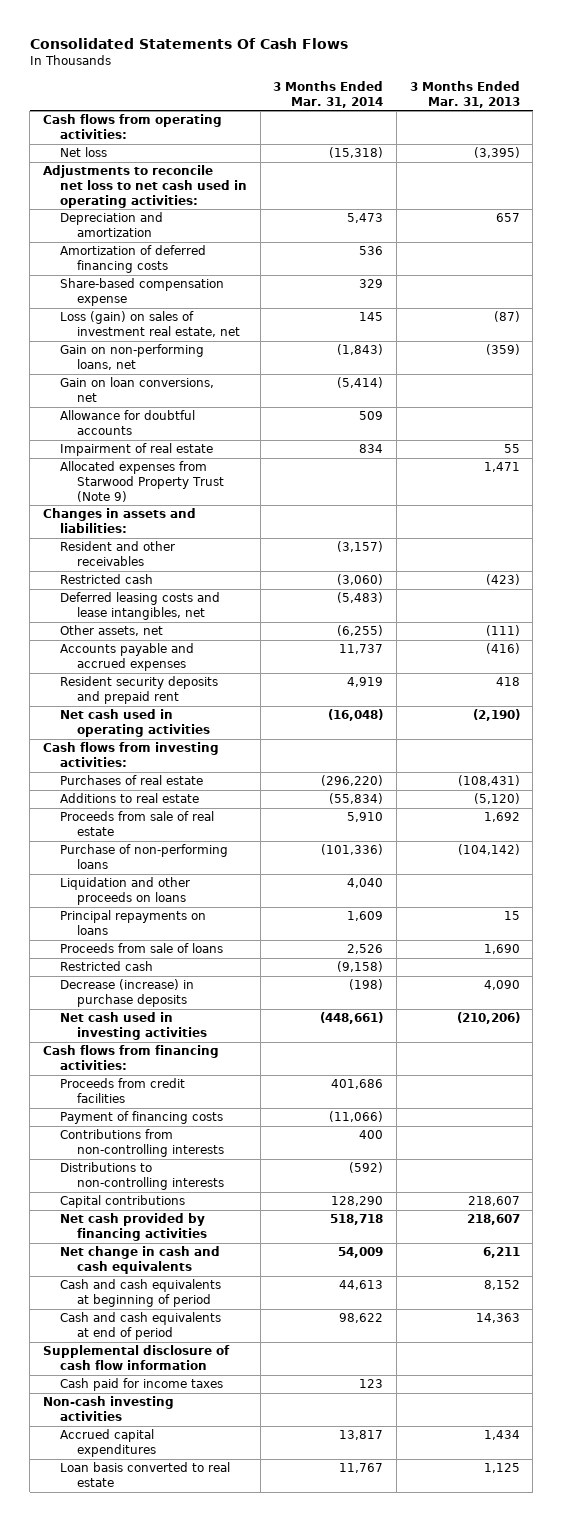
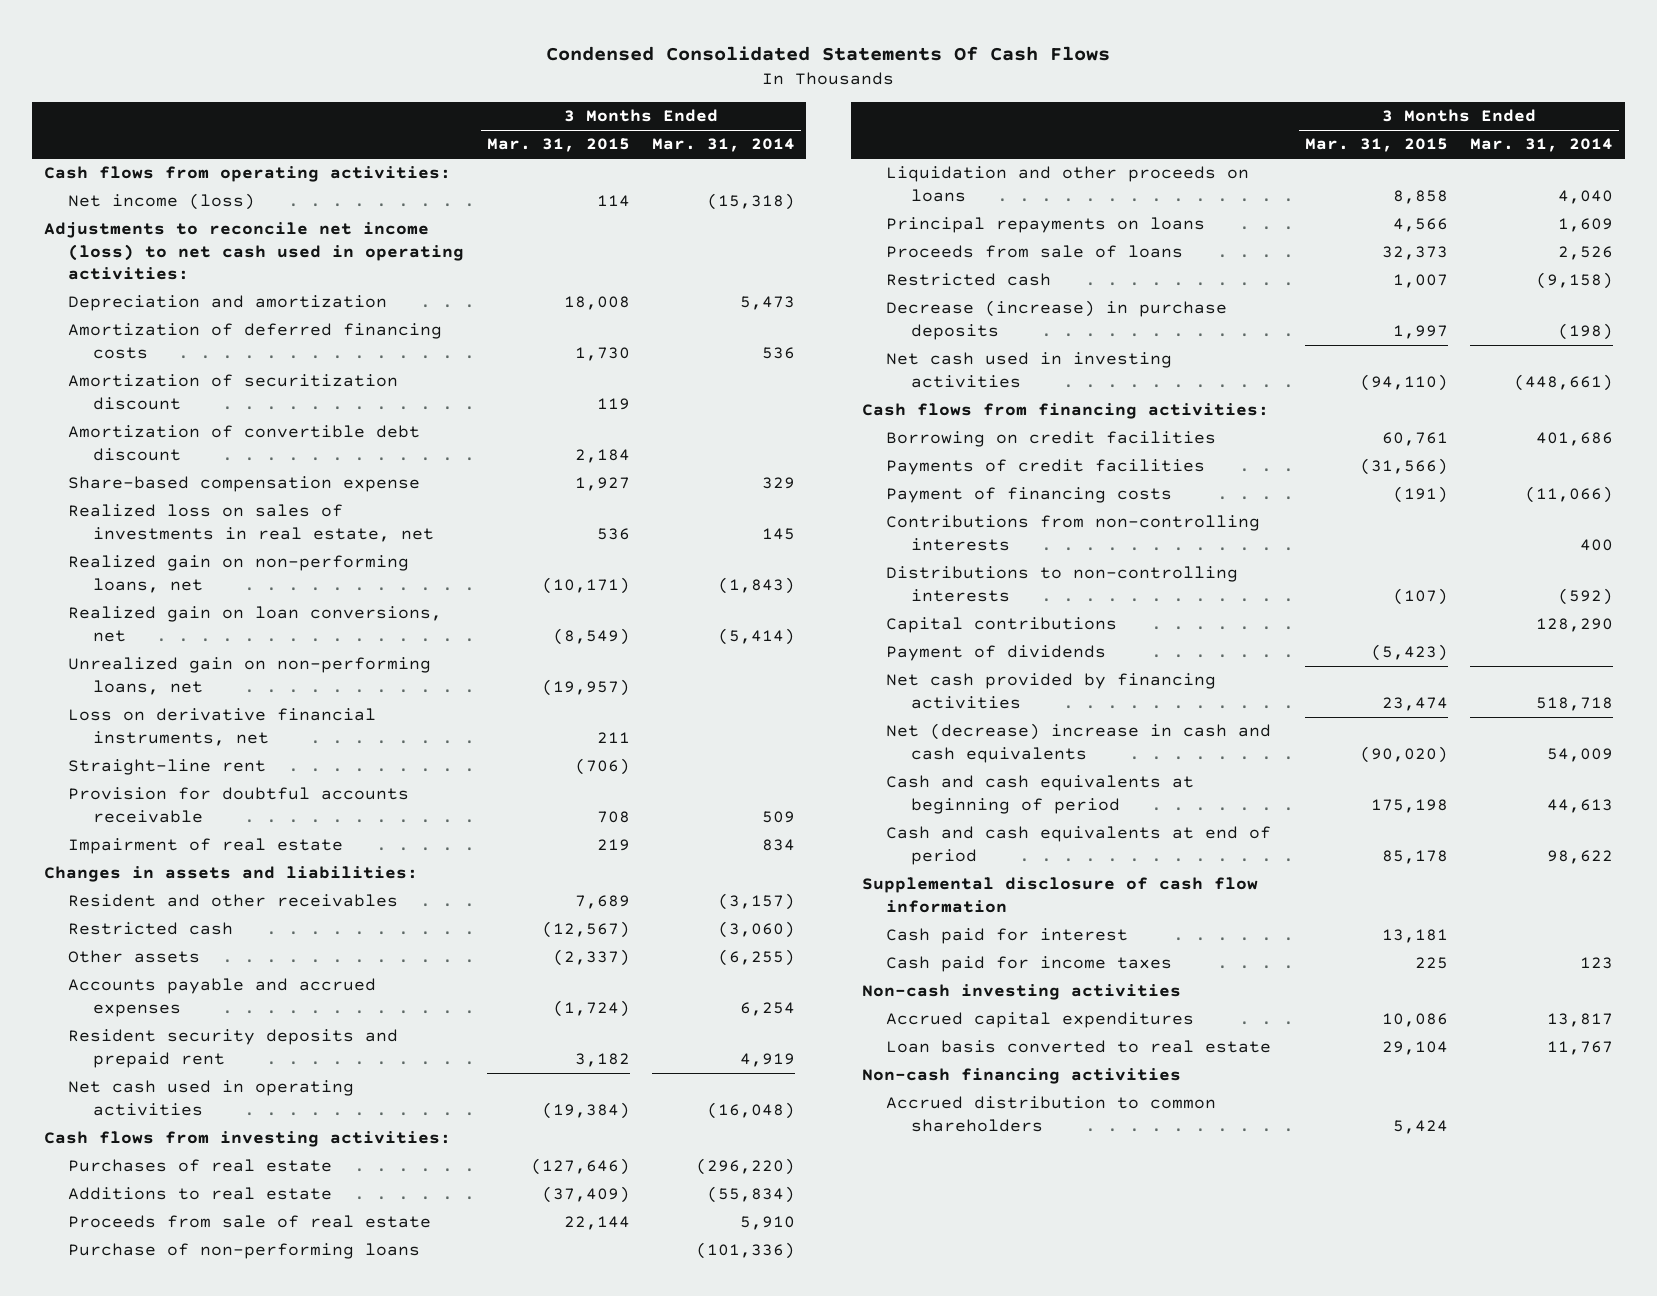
[29,37,348,49] Consolidated Statements Of Cash Flows -> [546,45,1111,61] Condensed Consolidated Statements Of Cash Flows
[409,80,520,108] 3 Months Ended Mar. 31, 2013 -> none
none -> [486,138,630,153] Mar. 31, 2015
[59,147,107,158] Net loss -> [68,193,256,211] Net income (loss)
[42,165,247,208] Adjustments to reconcile net loss to net cash used in operating activities: -> [43,222,465,281] Adjustments to reconcile net income (loss) to net cash used in operating activities:
none -> [68,374,399,410] Amortization of securitization discount
none -> [68,425,421,461] Amortization of convertible debt discount
[59,311,240,338] Loss (gain) on sales of investment real estate, net -> [68,504,434,542] Realized loss on sales of investments in real estate, net
[59,344,204,371] Gain on non-performing loans, net -> [68,555,410,593] Realized gain on non-performing loans, net
[59,377,214,403] Gain on loan conversions, net -> [68,606,443,642] Realized gain on loan conversions, net
none -> [68,657,432,695] Unrealized gain on non-performing loans, net
none -> [68,708,377,746] Loss on derivative financial instruments, net
none -> [68,759,267,776] Straight-line rent
[59,410,195,436] Allowance for doubtful accounts -> [68,787,410,823] Provision for doubtful accounts receivable
[59,461,224,502] Allocated expenses from Starwood Property Trust (Note 9) -> none
[59,592,220,621] Deferred leasing costs and lease intangibles, net -> none
[59,625,163,637] Other assets, net -> [68,950,201,964] Other assets
[339,644,384,655] 11,737 -> [739,1001,795,1016] 6,254
[59,1078,185,1104] Proceeds from credit facilities -> [886,431,1217,448] Borrowing on credit facilities
none -> [886,459,1206,476] Payments of credit facilities
none -> [886,645,1107,662] Payment of dividends
[59,1246,220,1275] Net change in cash and cash equivalents -> [886,723,1272,763] Net (decrease) increase in cash and cash equivalents
none -> [886,928,1129,945] Cash paid for interest
none -> [861,1068,1181,1085] Non-cash financing activities
none -> [886,1096,1217,1132] Accrued distribution to common shareholders

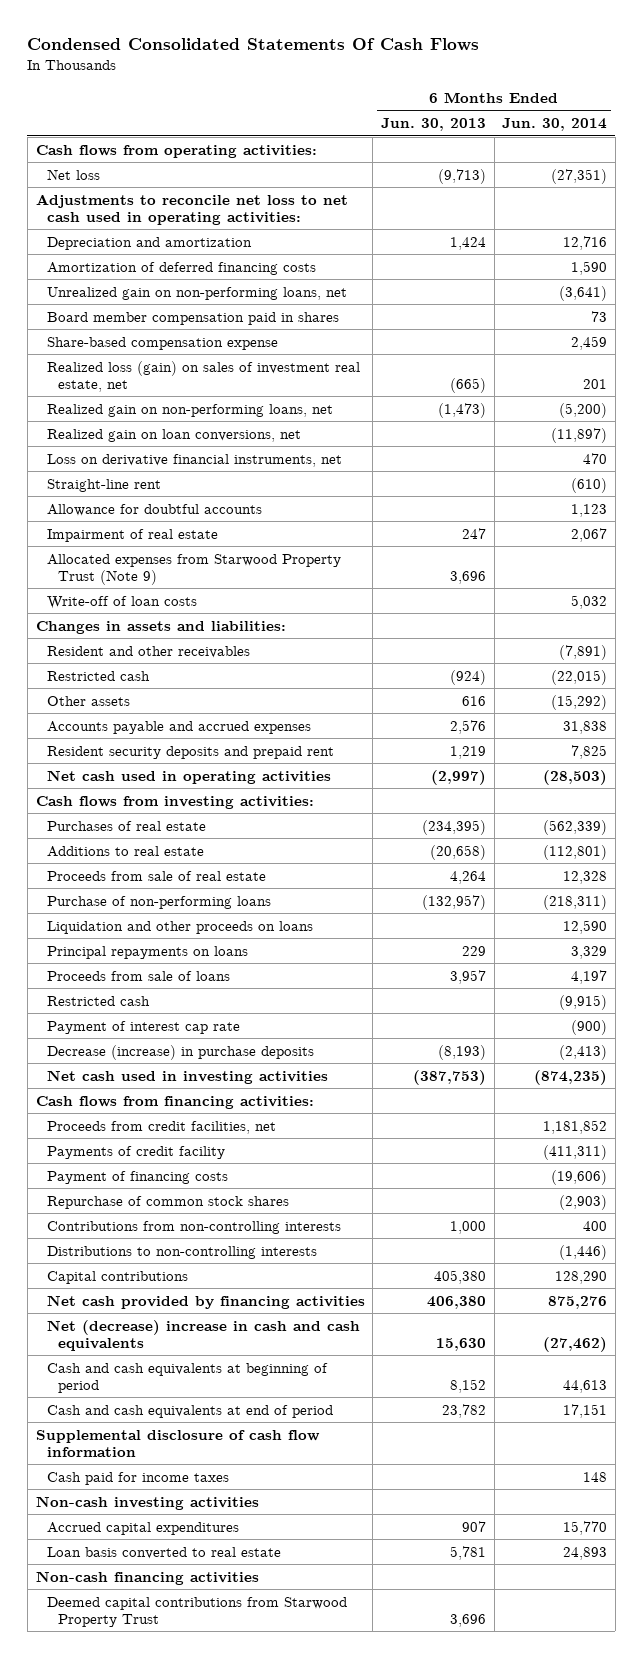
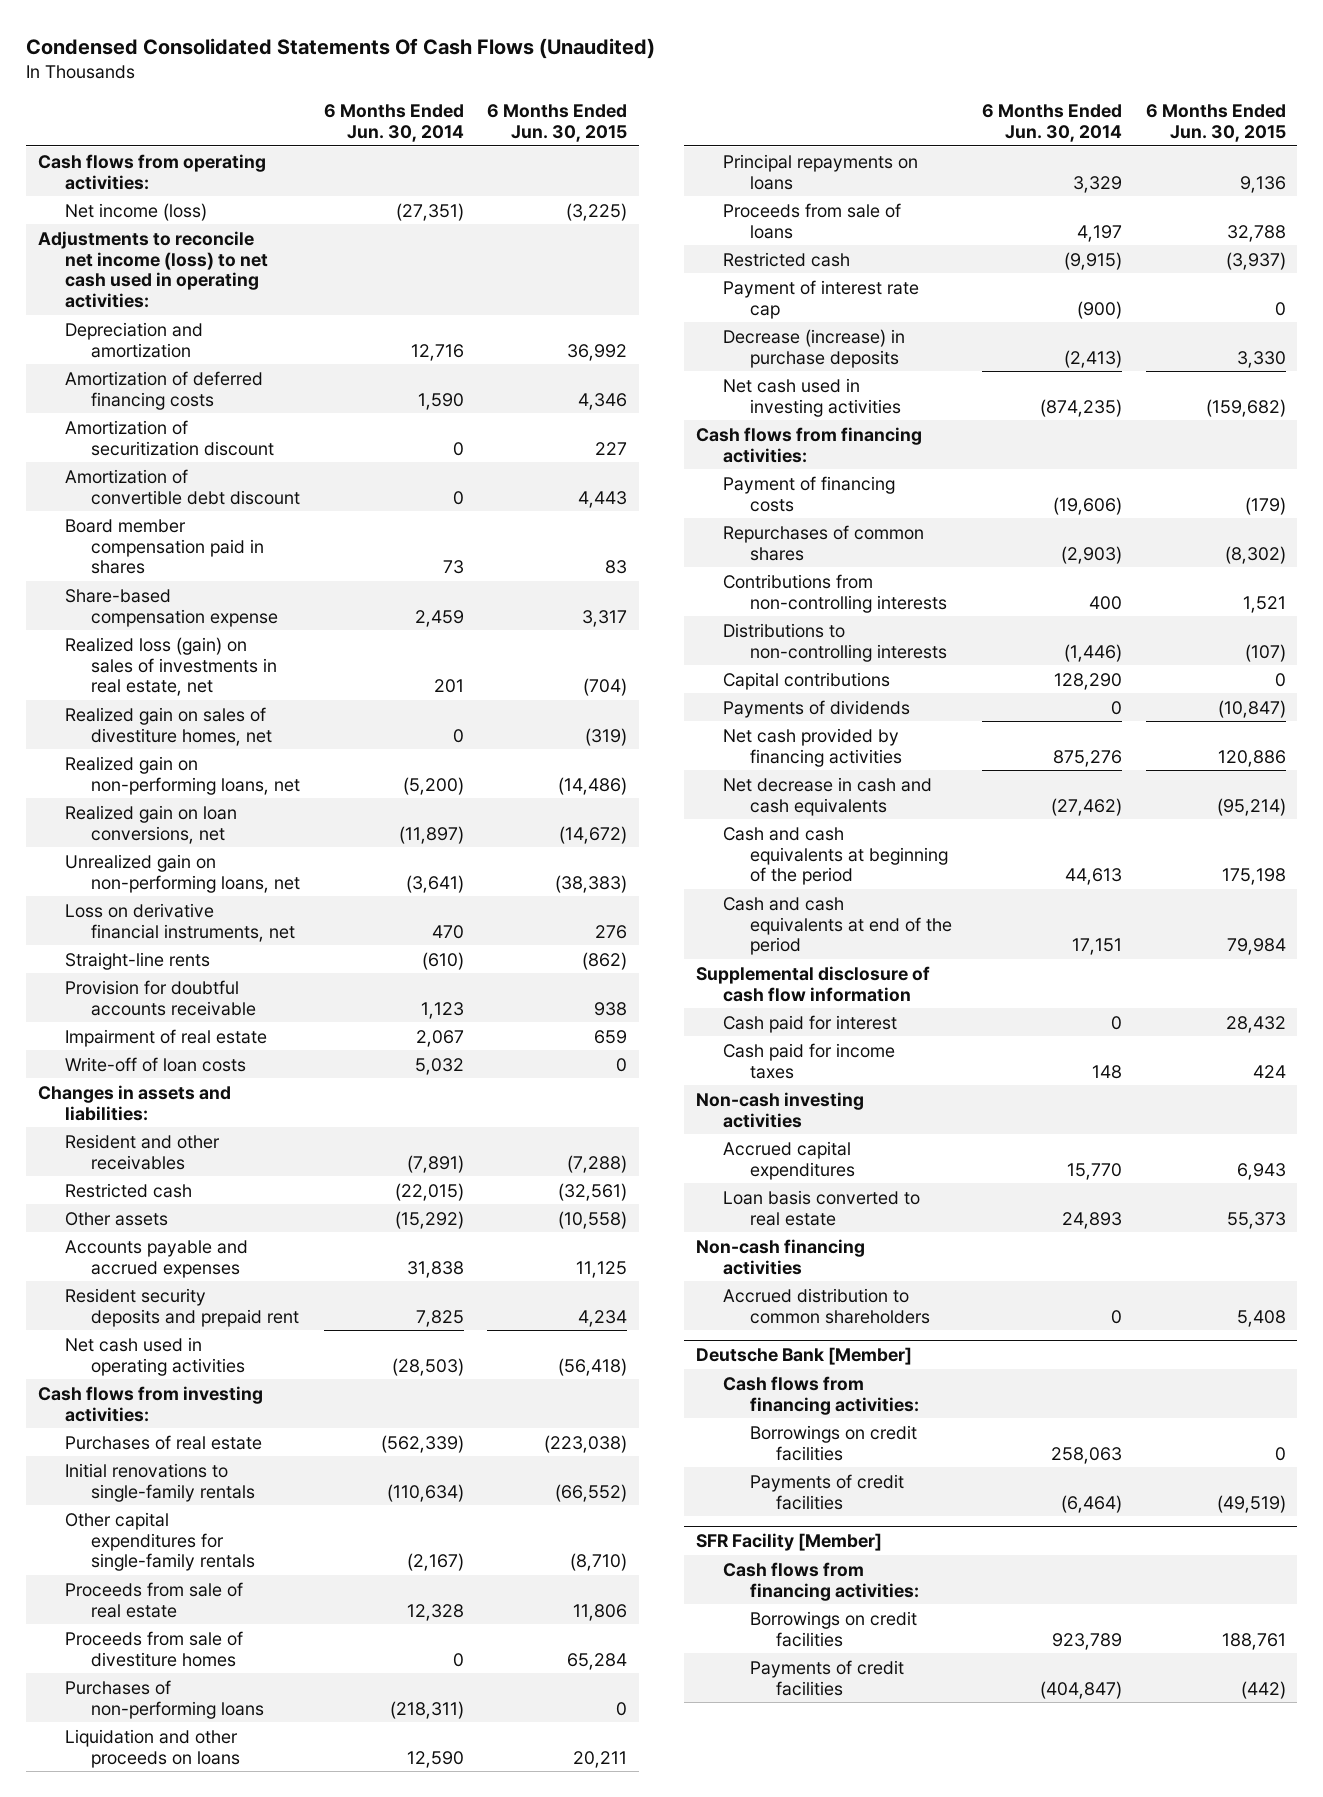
[27,38,480,52] Condensed Consolidated Statements Of Cash Flows -> [26,37,656,59] Condensed Consolidated Statements Of Cash Flows (Unaudited)
[380,118,486,132] Jun. 30, 2013 -> none
none -> [487,103,628,142] 6 Months Ended Jun. 30, 2015
[46,168,100,180] Net loss -> [64,202,207,221] Net income (loss)
[35,193,348,225] Adjustments to reconcile net loss to net cash used in operating activities: -> [37,230,268,309] Adjustments to reconcile net income (loss) to net cash used in operating activities:
none -> [64,419,275,456] Amortization of securitization discount
none -> [64,468,301,505] Amortization of convertible debt discount
[46,360,360,392] Realized loss (gain) on sales of investment real estate, net -> [64,636,278,697] Realized loss (gain) on sales of investments in real estate, net
none -> [64,706,273,746] Realized gain on sales of divestiture homes, net
[46,286,347,300] Unrealized gain on non-performing loans, net -> [64,853,301,893] Unrealized gain on non-performing loans, net
[46,478,161,492] Straight-line rent -> [64,951,210,970] Straight-line rents
[46,503,262,516] Allowance for doubtful accounts -> [64,979,257,1016] Provision for doubtful accounts receivable
[46,553,341,585] Allocated expenses from Starwood Property Trust (Note 9) -> none
[46,845,204,857] Additions to real estate -> none
none -> [64,1462,256,1502] Initial renovations to single-family rentals
none -> [64,1511,256,1572] Other capital expenditures for single-family rentals
none -> [64,1630,243,1667] Proceeds from sale of divestiture homes
[46,895,271,909] Purchase of non-performing loans -> [64,1679,265,1719] Purchases of non-performing loans
[46,1020,240,1034] Payment of interest cap rate -> [722,279,919,319] Payment of interest rate cap
[46,1120,276,1134] Proceeds from credit facilities, net -> none
[46,1145,225,1159] Payments of credit facility -> none
[46,1195,289,1209] Repurchase of common stock shares -> [722,524,924,561] Repurchases of common shares
none -> [722,699,910,718] Payments of dividends
[46,1319,360,1351] Net (decrease) increase in cash and cash equivalents -> [722,776,932,816] Net decrease in cash and cash equivalents
[46,1362,328,1393] Cash and cash equivalents at beginning of period -> [722,826,948,886] Cash and cash equivalents at beginning of the period
[46,1404,333,1418] Cash and cash equivalents at end of period -> [722,896,952,956] Cash and cash equivalents at end of the period
none -> [722,1014,897,1033] Cash paid for interest
[46,1596,347,1627] Deemed capital contributions from Starwood Property Trust -> none
none -> [722,1287,930,1324] Accrued distribution to common shareholders
none -> [695,1347,912,1366] Deutsche Bank [Member]
none -> [722,1375,919,1415] Cash flows from financing activities:
none -> [749,1424,917,1461] Borrowings on credit facilities
none -> [749,1473,904,1510] Payments of credit facilities
none -> [695,1533,882,1552] SFR Facility [Member]
none -> [722,1561,919,1601] Cash flows from financing activities:
none -> [749,1610,917,1647] Borrowings on credit facilities
none -> [749,1659,904,1696] Payments of credit facilities

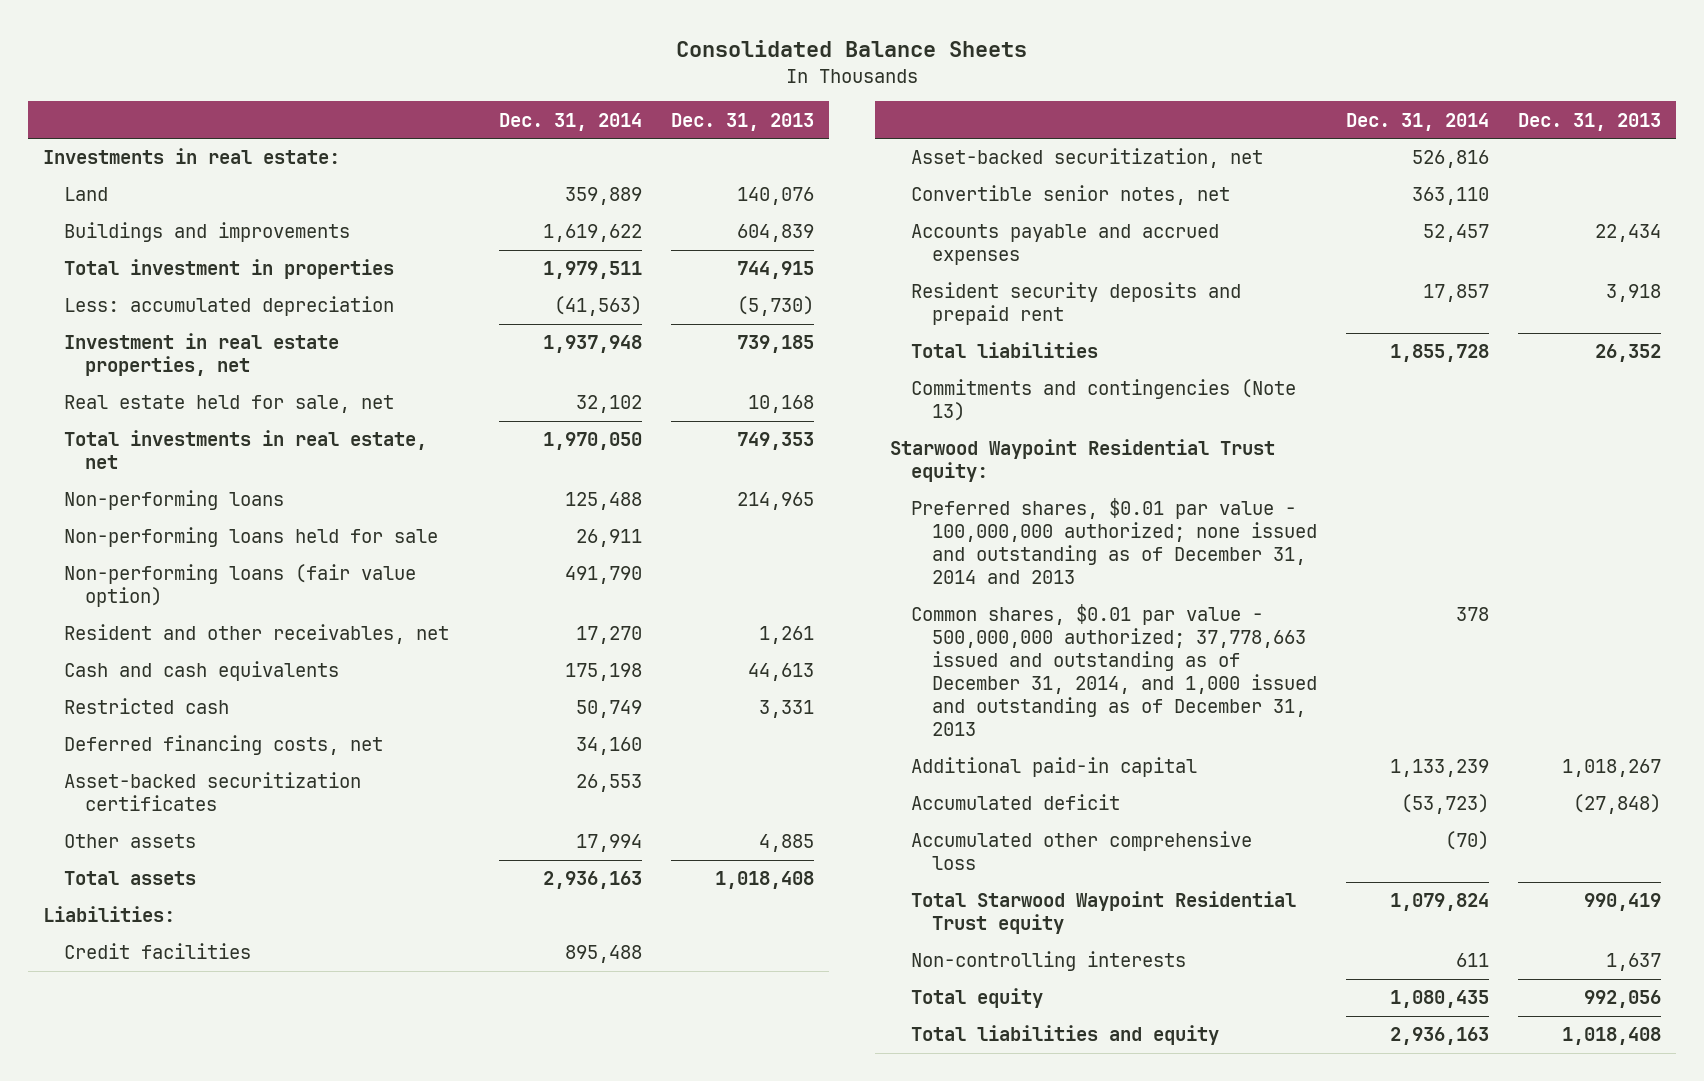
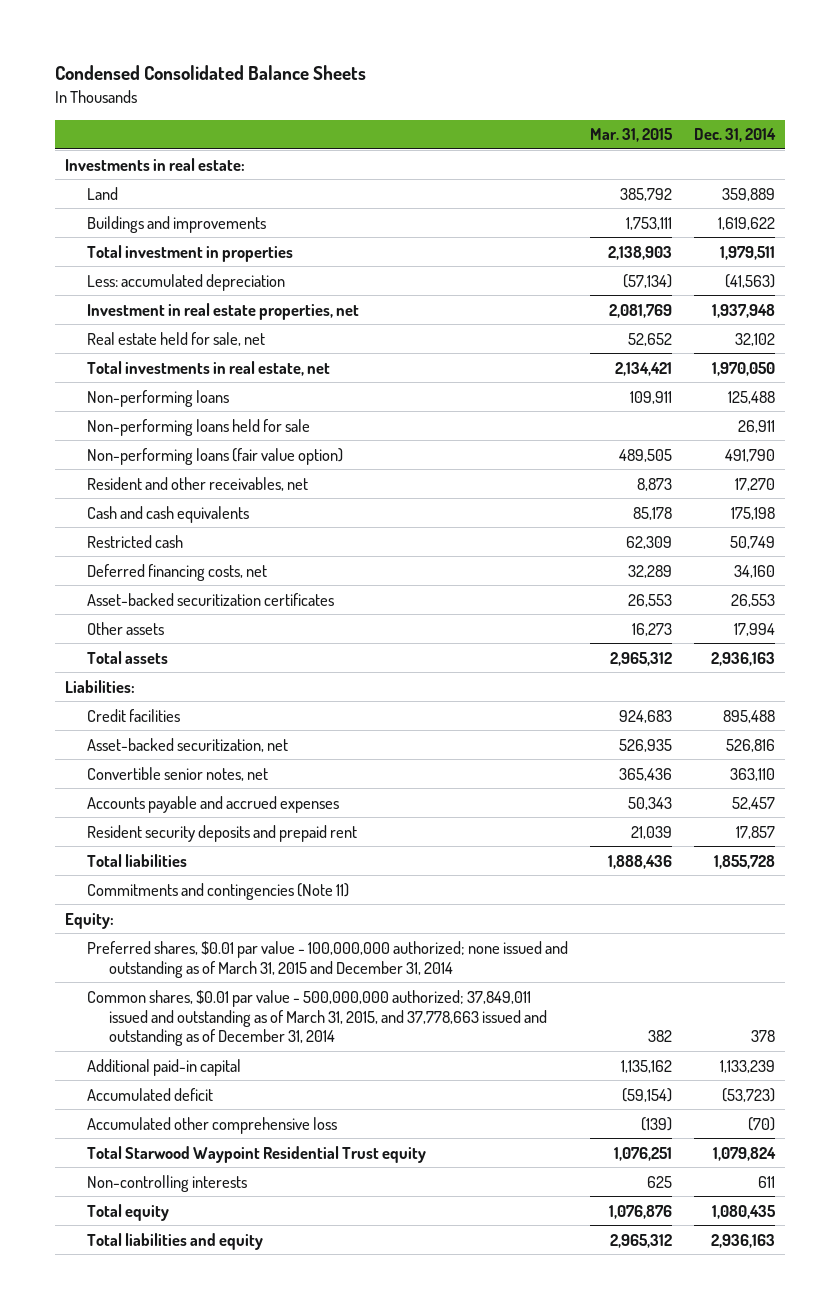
[676,40,1028,58] Consolidated Balance Sheets -> [54,65,366,81] Condensed Consolidated Balance Sheets
[670,112,814,131] Dec. 31, 2013 -> none
none -> [589,128,673,143] Mar. 31, 2015
[890,439,1276,483] Starwood Waypoint Residential Trust equity: -> none
[910,379,1296,422] Commitments and contingencies (Note 13) -> [87,882,350,900] Commitments and contingencies (Note 11)
none -> [65,912,115,929] Equity:
[910,498,1317,585] Preferred shares, $0.01 par value - 100,000,000 authorized; none issued and outstanding as of December 31, 2014 and 2013 -> [87,940,569,978] Preferred shares, $0.01 par value - 100,000,000 authorized; none issued and outstanding as of March 31, 2015 and December 31, 2014
[910,604,1317,737] Common shares, $0.01 par value - 500,000,000 authorized; 37,778,663 issued and outstanding as of December 31, 2014, and 1,000 issued and outstanding as of December 31, 2013 -> [87,989,548,1047] Common shares, $0.01 par value - 500,000,000 authorized; 37,849,011 issued and outstanding as of March 31, 2015, and 37,778,663 issued and outstanding as of December 31, 2014

